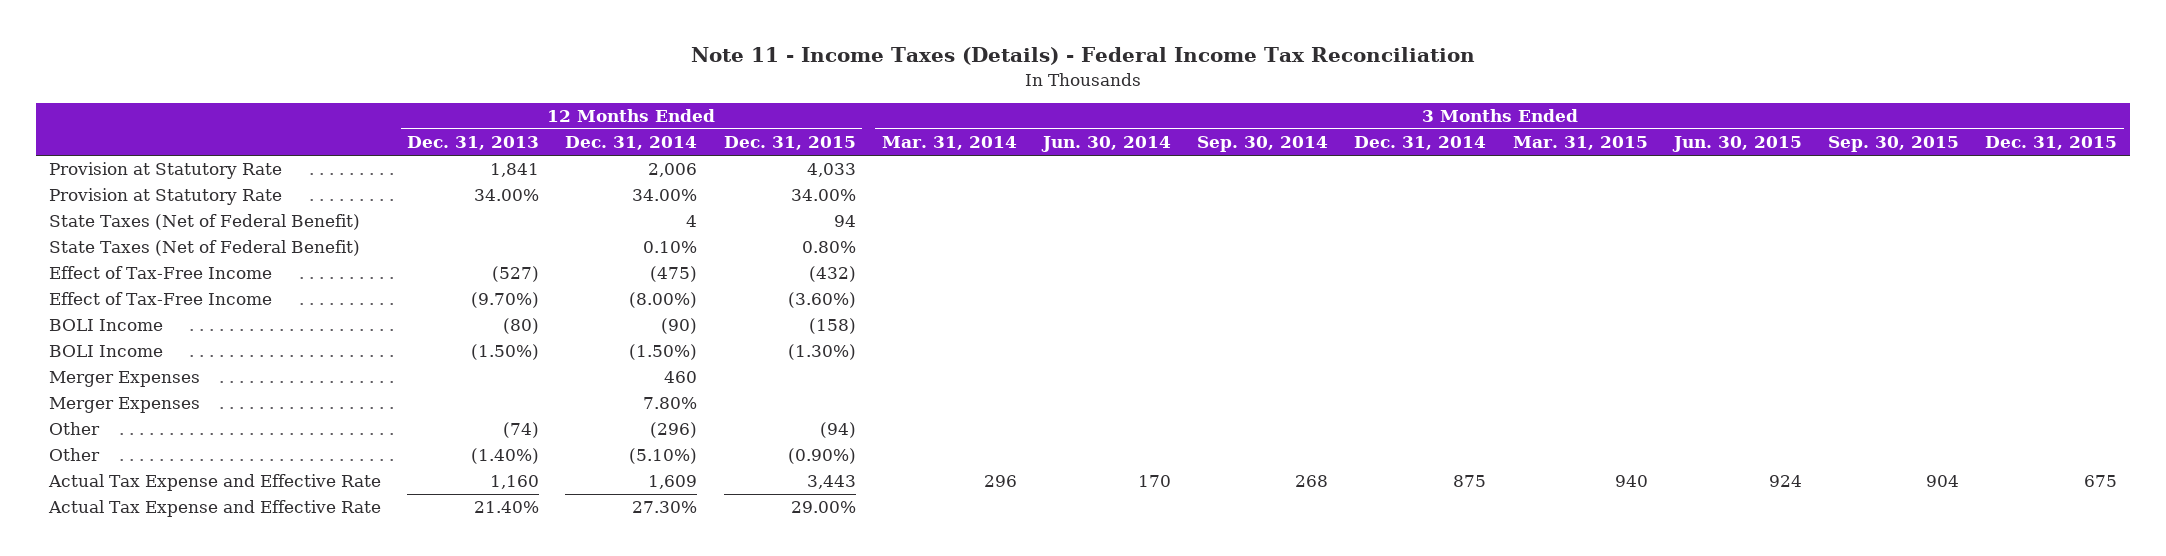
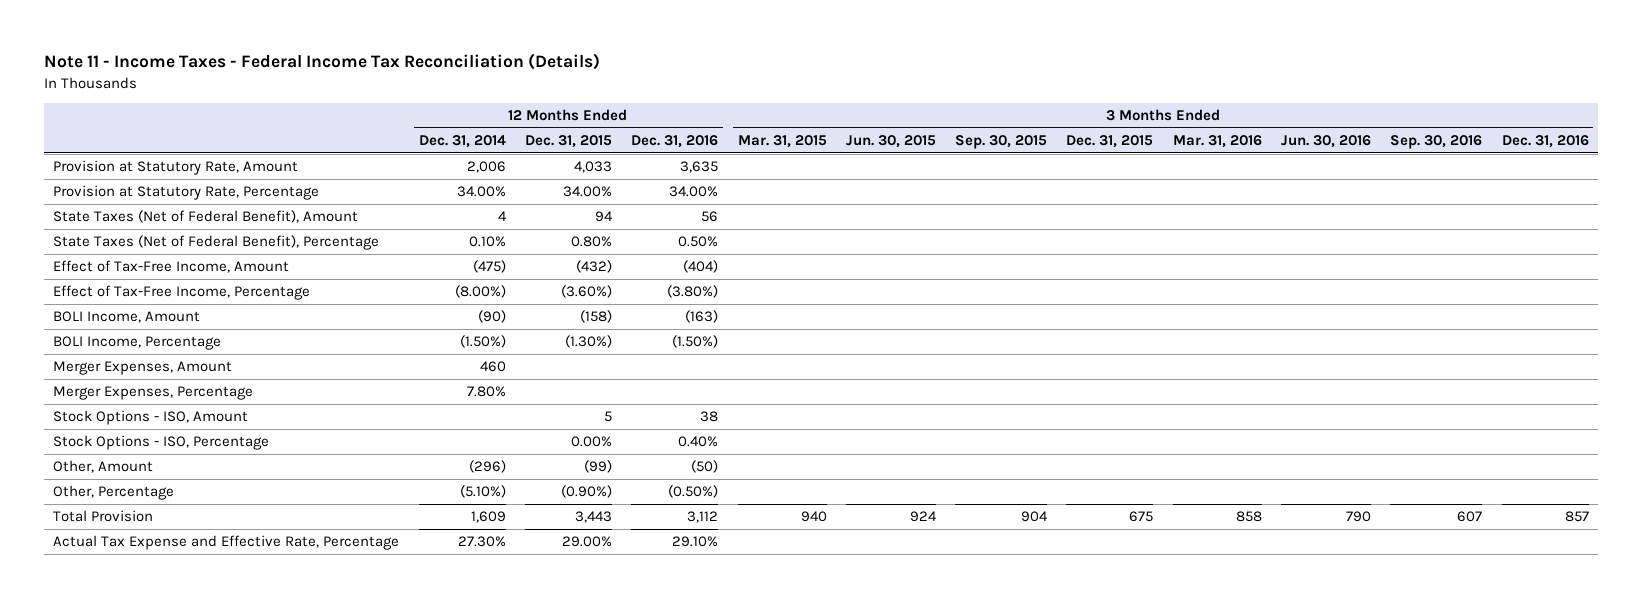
[691,47,1476,66] Note 11 - Income Taxes (Details) - Federal Income Tax Reconciliation -> [43,53,600,71] Note 11 - Income Taxes - Federal Income Tax Reconciliation (Details)
[407,136,540,151] Dec. 31, 2013 -> none
[881,136,1017,151] Mar. 31, 2014 -> none
[1040,136,1171,153] Jun. 30, 2014 -> none
[1197,136,1329,153] Sep. 30, 2014 -> none
[1354,136,1487,151] Dec. 31, 2014 -> none
none -> [631,134,719,148] Dec. 31, 2016
none -> [1172,134,1262,148] Mar. 31, 2016
none -> [1281,134,1372,148] Jun. 30, 2016
none -> [1390,134,1483,149] Sep. 30, 2016
none -> [1501,134,1589,148] Dec. 31, 2016
[49,162,283,180] Provision at Statutory Rate -> [53,160,299,176] Provision at Statutory Rate, Amount
[49,188,283,206] Provision at Statutory Rate -> [53,185,320,201] Provision at Statutory Rate, Percentage
[49,214,361,231] State Taxes (Net of Federal Benefit) -> [53,210,359,224] State Taxes (Net of Federal Benefit), Amount
[49,240,361,257] State Taxes (Net of Federal Benefit) -> [53,235,380,251] State Taxes (Net of Federal Benefit), Percentage
[49,266,273,280] Effect of Tax-Free Income -> [53,260,290,274] Effect of Tax-Free Income, Amount
[49,292,273,306] Effect of Tax-Free Income -> [53,285,311,301] Effect of Tax-Free Income, Percentage
[49,319,164,332] BOLI Income -> [53,311,201,324] BOLI Income, Amount
[49,345,164,358] BOLI Income -> [53,336,222,351] BOLI Income, Percentage
[49,371,201,388] Merger Expenses -> [53,361,233,376] Merger Expenses, Amount
[49,397,201,414] Merger Expenses -> [53,386,254,401] Merger Expenses, Percentage
none -> [53,410,249,426] Stock Options - ISO, Amount
none -> [53,435,270,451] Stock Options - ISO, Percentage
[49,422,101,436] Other -> [53,460,154,474] Other, Amount
[819,422,856,439] (94) -> [583,460,612,474] (99)
[49,448,101,462] Other -> [53,485,175,501] Other, Percentage
[48,474,382,492] Actual Tax Expense and Effective Rate -> [53,510,154,523] Total Provision
[48,500,382,518] Actual Tax Expense and Effective Rate -> [53,535,400,551] Actual Tax Expense and Effective Rate, Percentage

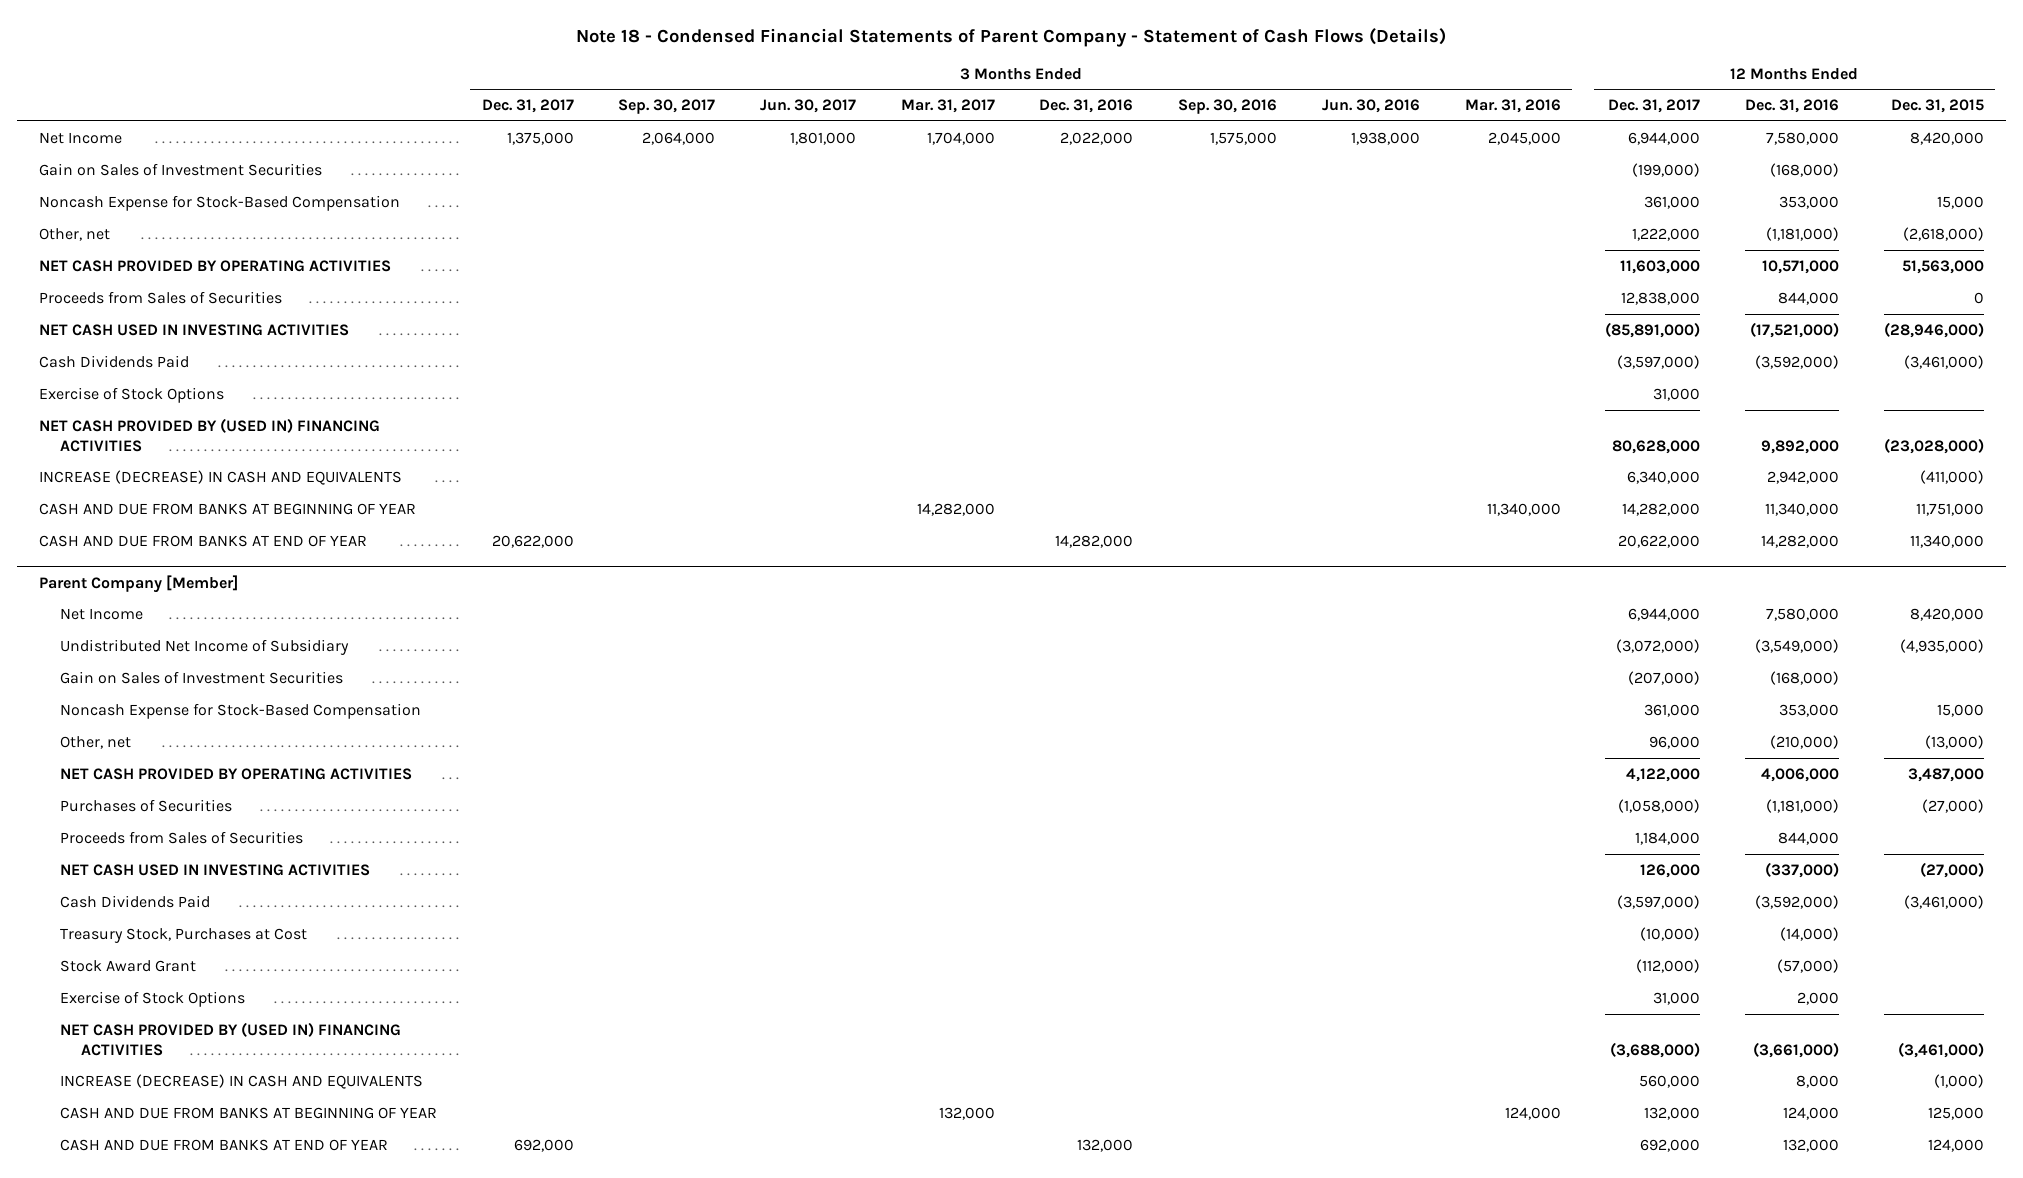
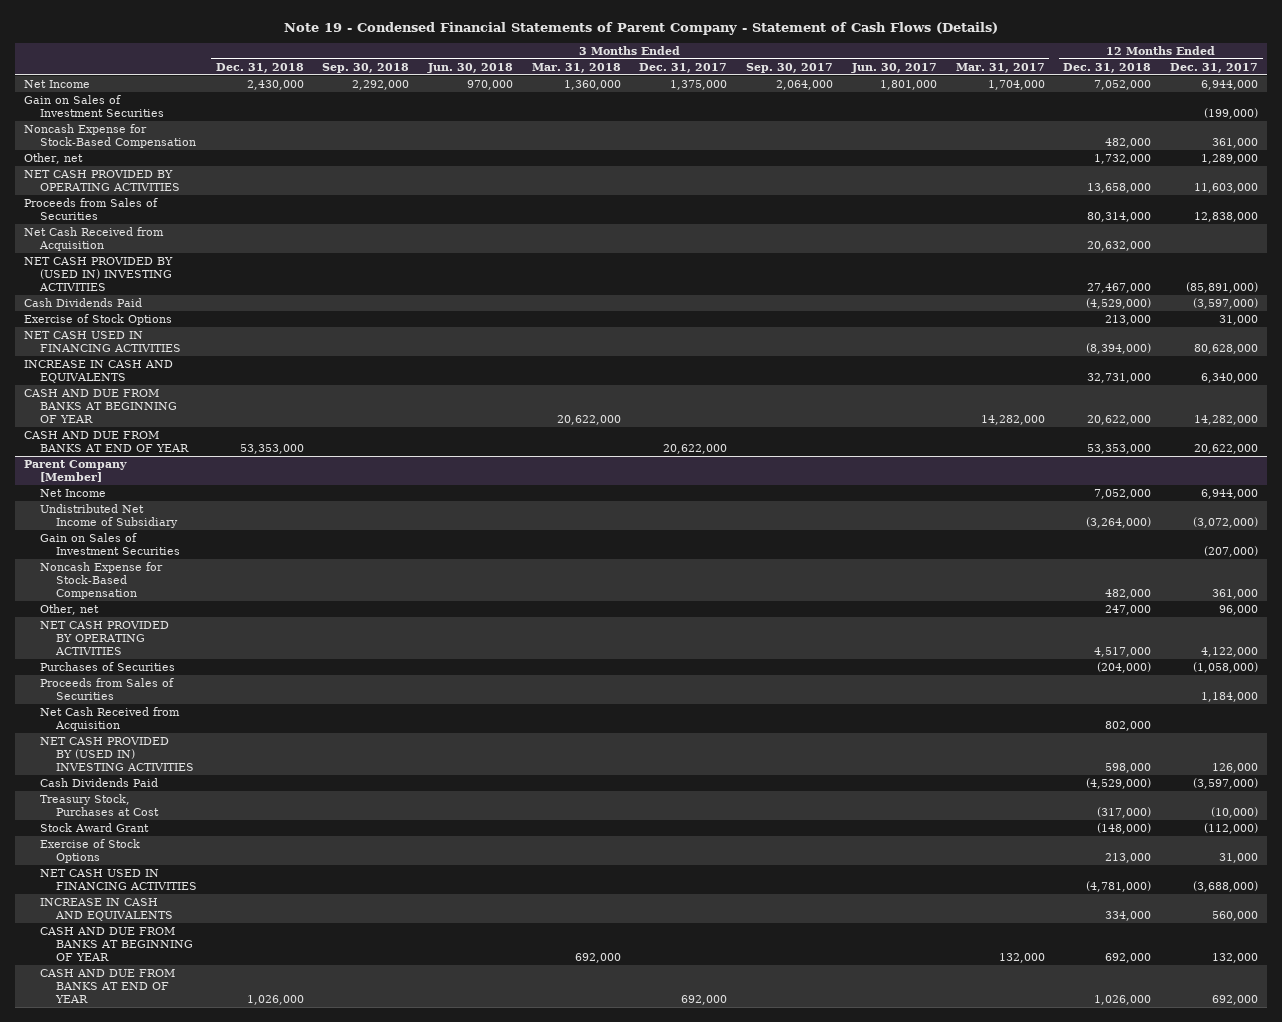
[576,27,1447,47] Note 18 - Condensed Financial Statements of Parent Company - Statement of Cash Flows (Details) -> [284,22,999,36] Note 19 - Condensed Financial Statements of Parent Company - Statement of Cash Flows (Details)
[1039,99,1134,114] Dec. 31, 2016 -> none
[1178,99,1278,115] Sep. 30, 2016 -> none
[1321,99,1420,114] Jun. 30, 2016 -> none
[1464,99,1561,114] Mar. 31, 2016 -> none
[1744,99,1839,114] Dec. 31, 2016 -> none
[1890,99,1984,114] Dec. 31, 2015 -> none
none -> [215,62,304,73] Dec. 31, 2018
none -> [322,62,410,73] Sep. 30, 2018
none -> [426,62,513,73] Jun. 30, 2018
none -> [531,62,621,73] Mar. 31, 2018
none -> [1063,62,1152,73] Dec. 31, 2018
[1632,227,1701,241] 1,222,000 -> [1200,153,1258,164] 1,289,000
none -> [24,226,165,251] Net Cash Received from Acquisition
[38,323,349,336] NET CASH USED IN INVESTING ACTIVITIES -> [24,256,174,291] NET CASH PROVIDED BY (USED IN) INVESTING ACTIVITIES
[38,417,380,452] NET CASH PROVIDED BY (USED IN) FINANCING ACTIVITIES -> [24,330,182,352] NET CASH USED IN FINANCING ACTIVITIES
[38,469,402,485] INCREASE (DECREASE) IN CASH AND EQUIVALENTS -> [24,359,174,383] INCREASE IN CASH AND EQUIVALENTS
none -> [40,706,181,731] Net Cash Received from Acquisition
[59,863,370,876] NET CASH USED IN INVESTING ACTIVITIES -> [40,736,194,771] NET CASH PROVIDED BY (USED IN) INVESTING ACTIVITIES
[59,1021,401,1056] NET CASH PROVIDED BY (USED IN) FINANCING ACTIVITIES -> [40,868,197,890] NET CASH USED IN FINANCING ACTIVITIES
[59,1073,423,1089] INCREASE (DECREASE) IN CASH AND EQUIVALENTS -> [40,897,173,921] INCREASE IN CASH AND EQUIVALENTS

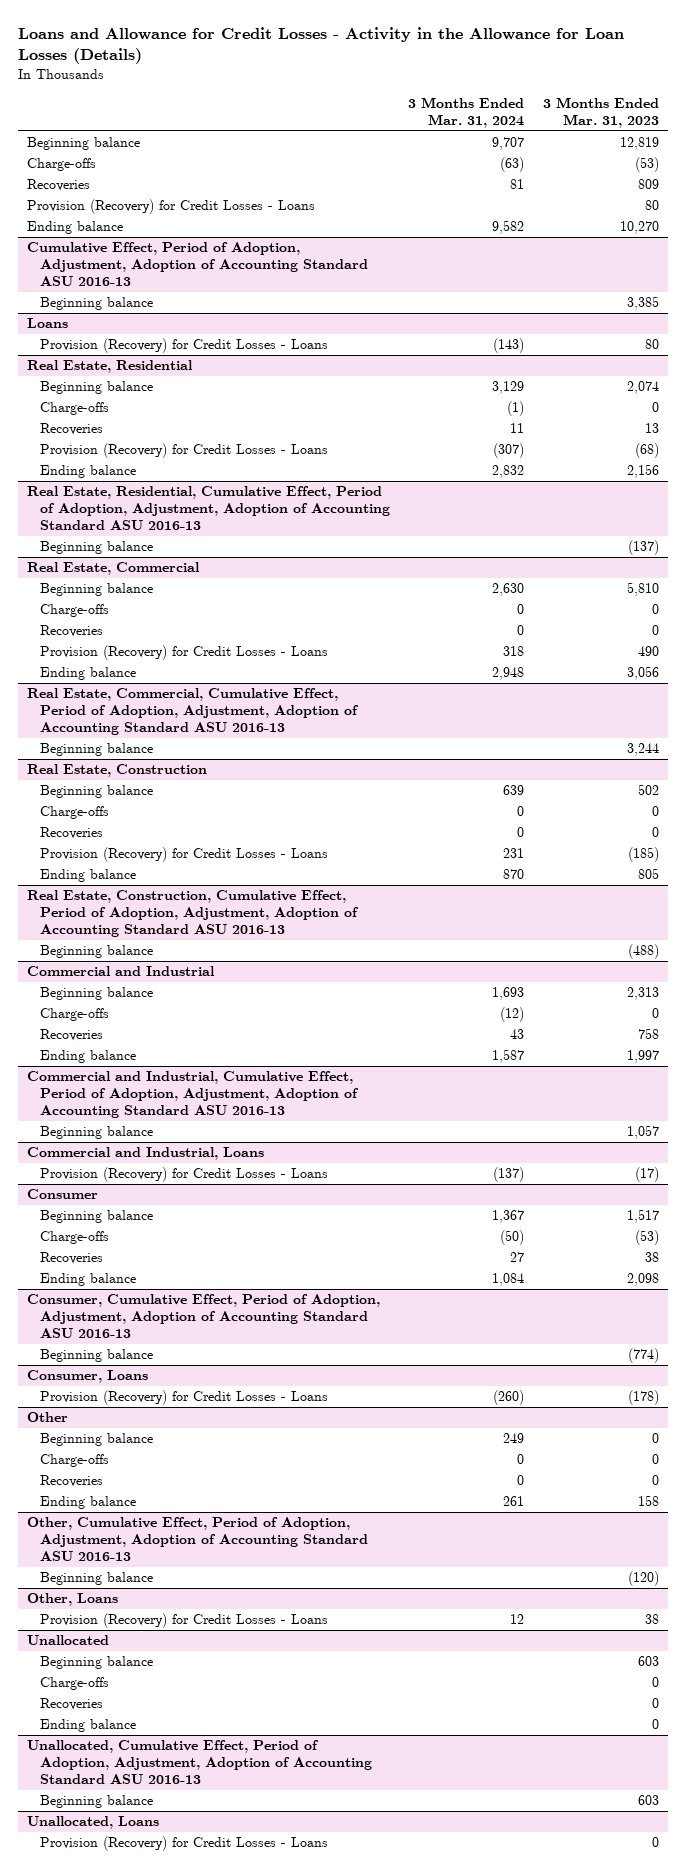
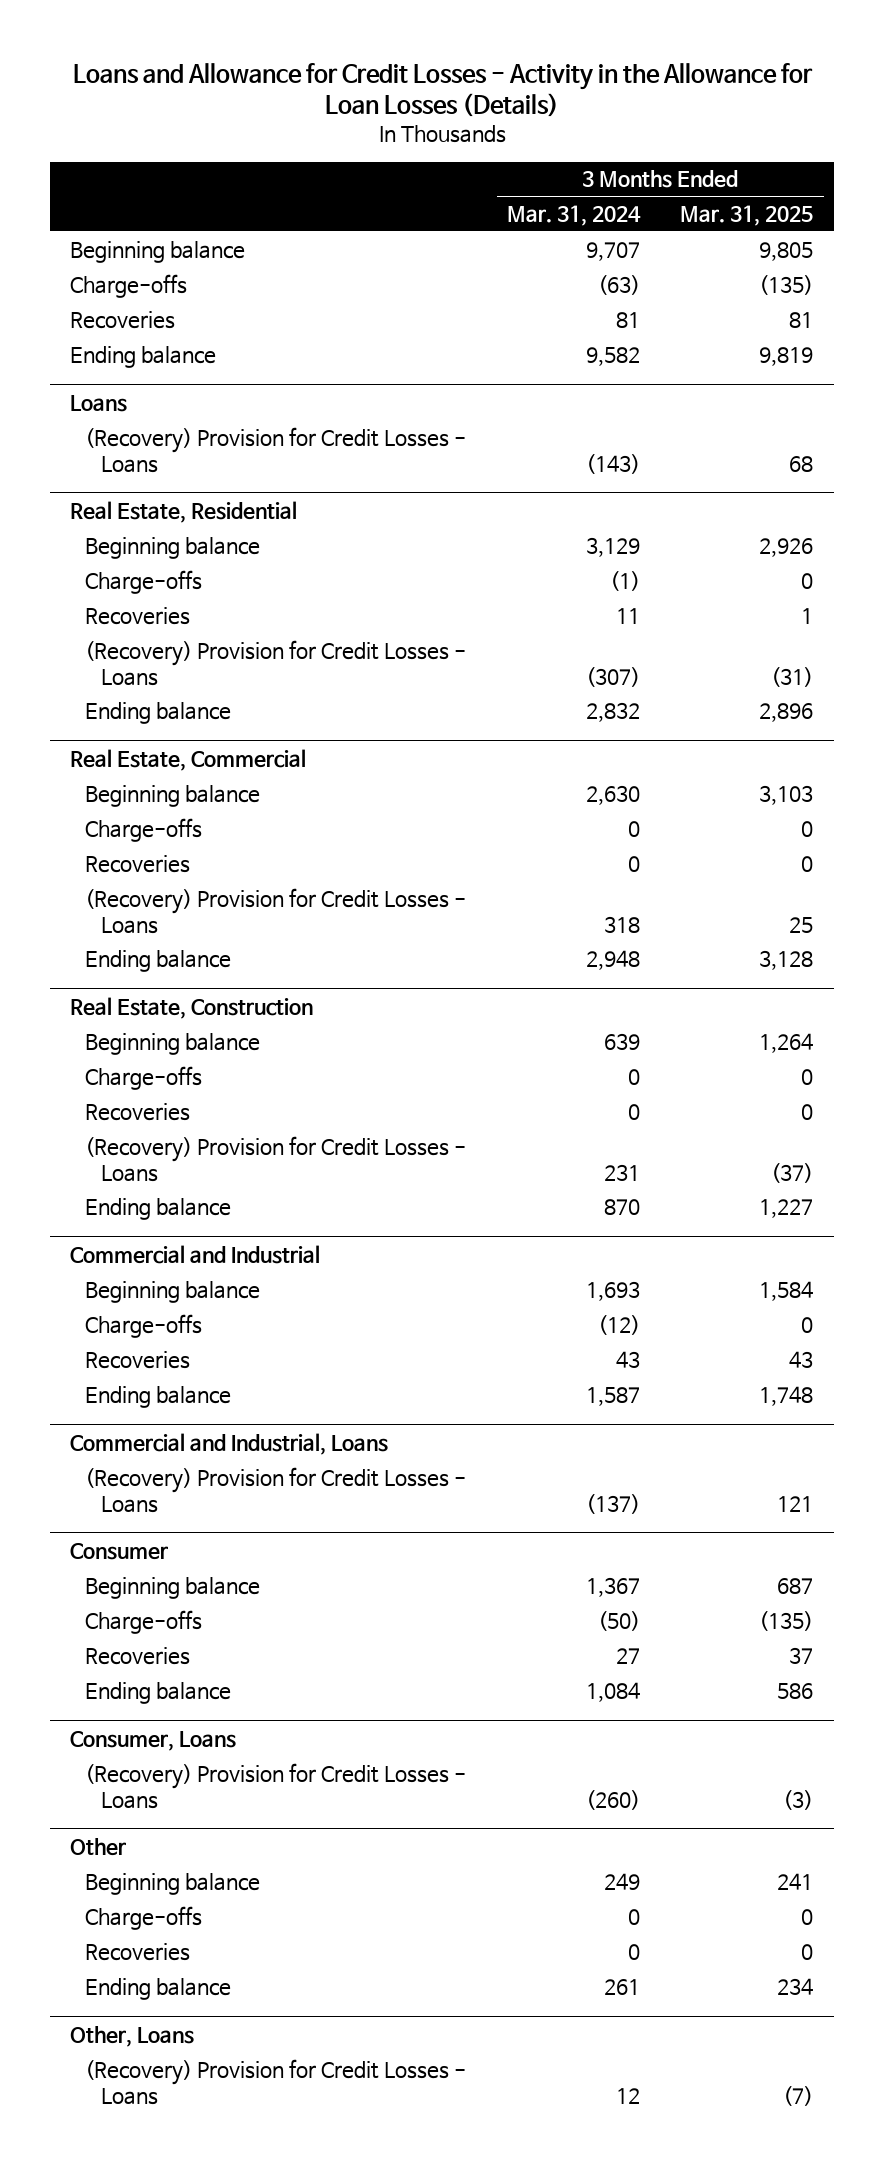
[542,96,659,128] 3 Months Ended Mar. 31, 2023 -> none
none -> [680,205,814,227] Mar. 31, 2025
[26,199,315,215] Provision (Recovery) for Credit Losses - Loans -> none
[26,242,369,287] Cumulative Effect, Period of Adoption, Adjustment, Adoption of Accounting Standard ASU 2016-13 -> none
[40,297,154,311] Beginning balance -> none
[40,338,329,354] Provision (Recovery) for Credit Losses - Loans -> [85,426,467,473] (Recovery) Provision for Credit Losses - Loans
[40,443,329,459] Provision (Recovery) for Credit Losses - Loans -> [85,639,467,686] (Recovery) Provision for Credit Losses - Loans
[26,486,391,531] Real Estate, Residential, Cumulative Effect, Period of Adoption, Adjustment, Adoption of Accounting Standard ASU 2016-13 -> none
[40,541,154,555] Beginning balance -> none
[40,645,329,661] Provision (Recovery) for Credit Losses - Loans -> [85,887,467,934] (Recovery) Provision for Credit Losses - Loans
[26,688,360,736] Real Estate, Commercial, Cumulative Effect, Period of Adoption, Adjustment, Adoption of Accounting Standard ASU 2016-13 -> none
[40,743,154,757] Beginning balance -> none
[40,847,329,863] Provision (Recovery) for Credit Losses - Loans -> [85,1135,467,1182] (Recovery) Provision for Credit Losses - Loans
[26,890,360,938] Real Estate, Construction, Cumulative Effect, Period of Adoption, Adjustment, Adoption of Accounting Standard ASU 2016-13 -> none
[40,945,154,959] Beginning balance -> none
[26,1071,360,1119] Commercial and Industrial, Cumulative Effect, Period of Adoption, Adjustment, Adoption of Accounting Standard ASU 2016-13 -> none
[40,1126,154,1140] Beginning balance -> none
[40,1167,329,1183] Provision (Recovery) for Credit Losses - Loans -> [85,1466,467,1513] (Recovery) Provision for Credit Losses - Loans
[26,1294,380,1339] Consumer, Cumulative Effect, Period of Adoption, Adjustment, Adoption of Accounting Standard ASU 2016-13 -> none
[40,1349,154,1363] Beginning balance -> none
[40,1390,329,1406] Provision (Recovery) for Credit Losses - Loans -> [85,1762,467,1809] (Recovery) Provision for Credit Losses - Loans
[26,1517,369,1562] Other, Cumulative Effect, Period of Adoption, Adjustment, Adoption of Accounting Standard ASU 2016-13 -> none
[40,1572,154,1586] Beginning balance -> none
[26,1635,109,1646] Unallocated -> none
[40,1656,154,1670] Beginning balance -> none
[40,1677,110,1691] Charge-offs -> none
[40,1698,104,1711] Recoveries -> none
[40,1719,137,1733] Ending balance -> none
[26,1740,373,1785] Unallocated, Cumulative Effect, Period of Adoption, Adjustment, Adoption of Accounting Standard ASU 2016-13 -> none
[40,1795,154,1809] Beginning balance -> none
[26,1816,159,1830] Unallocated, Loans -> none
[40,1836,329,1852] Provision (Recovery) for Credit Losses - Loans -> none
[40,1613,329,1629] Provision (Recovery) for Credit Losses - Loans -> [85,2058,467,2105] (Recovery) Provision for Credit Losses - Loans

